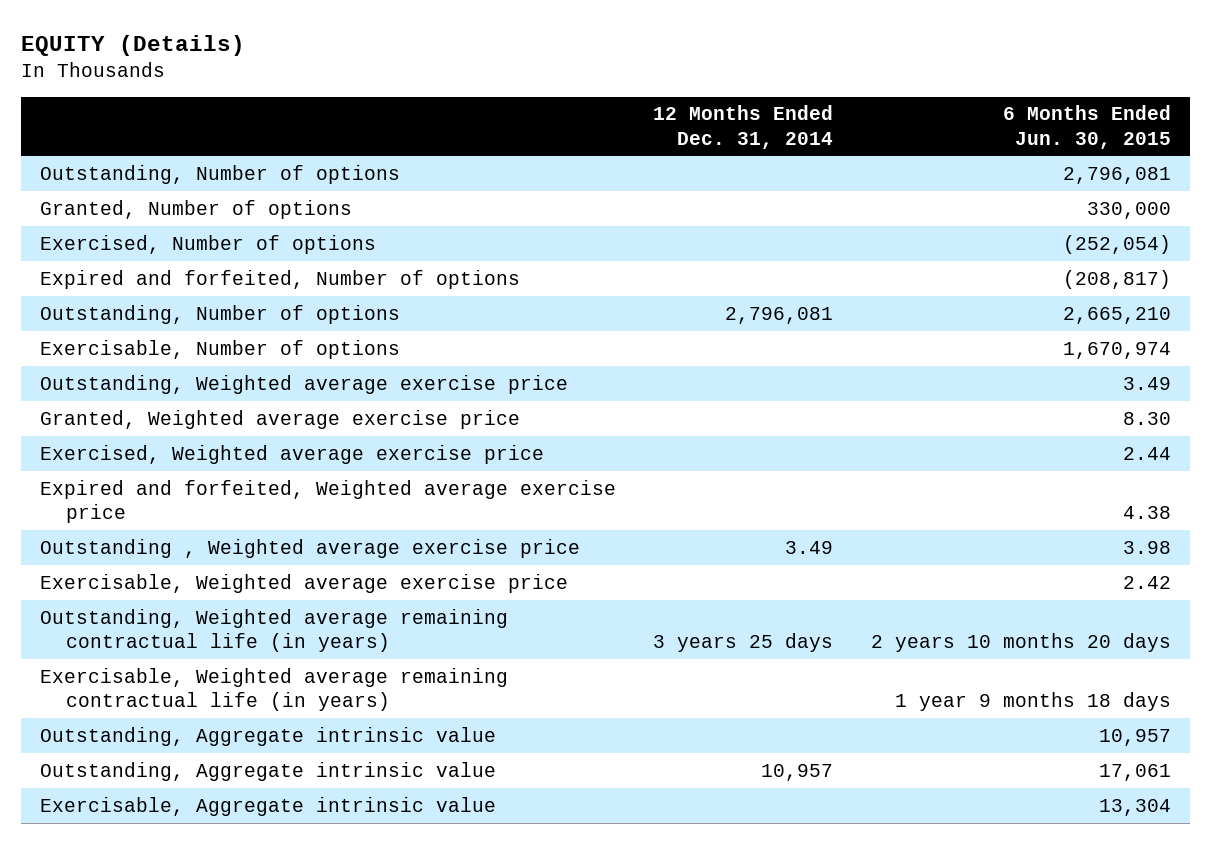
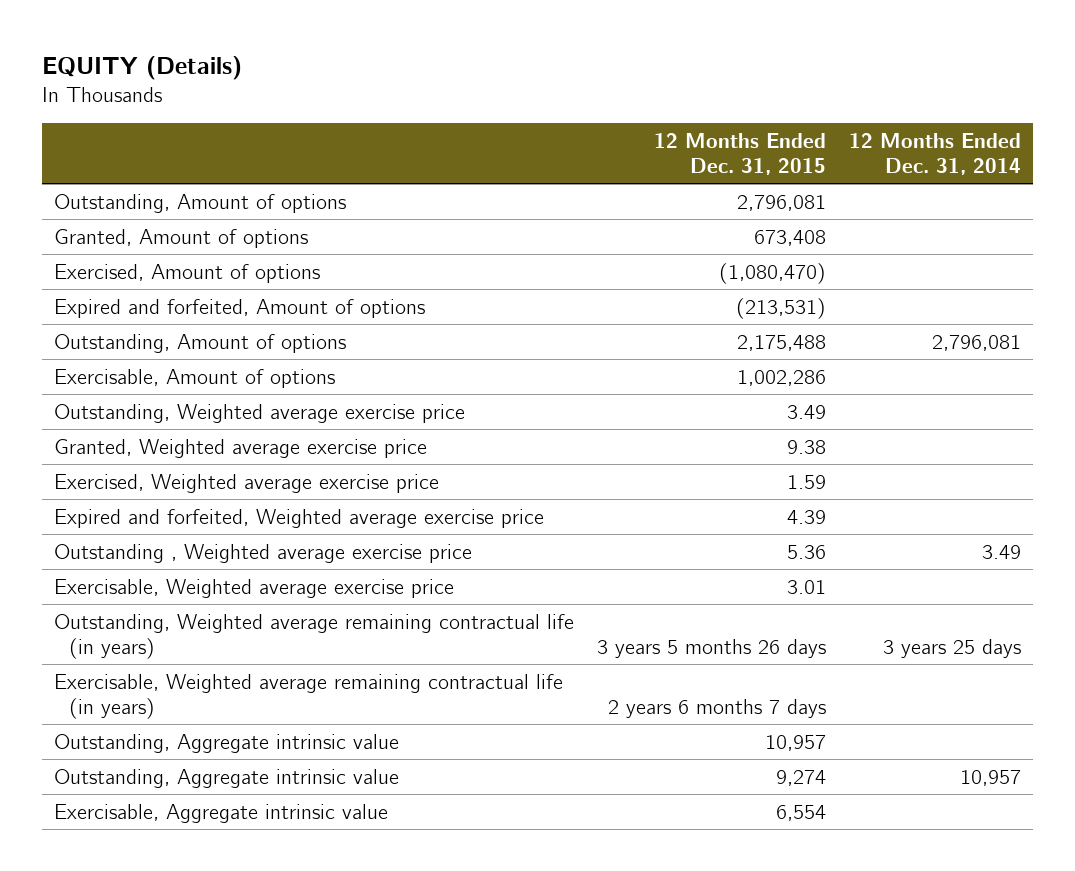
[1003,105,1172,149] 6 Months Ended Jun. 30, 2015 -> none
none -> [654,132,827,175] 12 Months Ended Dec. 31, 2015
[39,164,400,184] Outstanding, Number of options -> [53,193,346,213] Outstanding, Amount of options
[39,199,352,219] Granted, Number of options -> [53,228,308,248] Granted, Amount of options
[39,234,376,254] Exercised, Number of options -> [53,263,320,283] Exercised, Amount of options
[39,269,520,289] Expired and forfeited, Number of options -> [53,298,425,318] Expired and forfeited, Amount of options
[39,304,400,324] Outstanding, Number of options -> [53,333,346,353] Outstanding, Amount of options
[39,339,400,359] Exercisable, Number of options -> [53,368,335,388] Exercisable, Amount of options

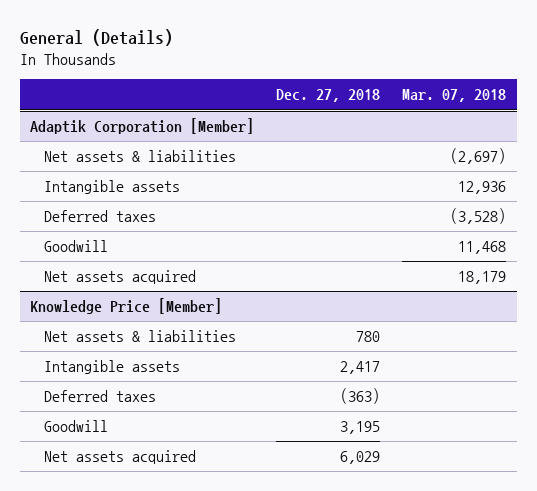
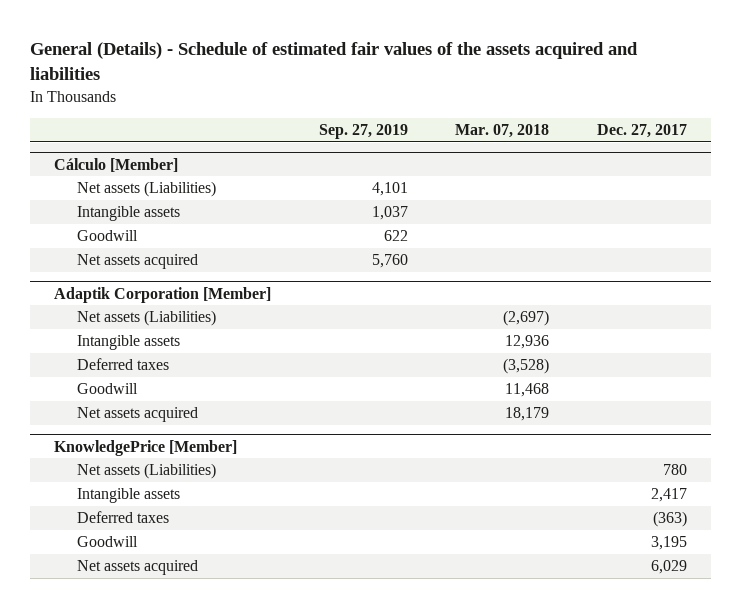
[19,29,173,47] General (Details) -> [29,41,638,80] General (Details) - Schedule of estimated fair values of the assets acquired and liabilities
[276,89,381,103] Dec. 27, 2018 -> none
none -> [318,123,408,139] Sep. 27, 2019
none -> [597,123,688,138] Dec. 27, 2017
none -> [53,157,178,172] Cálculo [Member]
none -> [77,181,217,198] Net assets (Liabilities)
none -> [77,206,181,222] Intangible assets
none -> [77,230,139,242] Goodwill
none -> [77,254,199,270] Net assets acquired
[44,150,237,163] Net assets & liabilities -> [77,310,217,327] Net assets (Liabilities)
[30,298,223,315] Knowledge Price [Member] -> [53,439,237,456] KnowledgePrice [Member]
[44,330,237,343] Net assets & liabilities -> [77,463,217,480] Net assets (Liabilities)

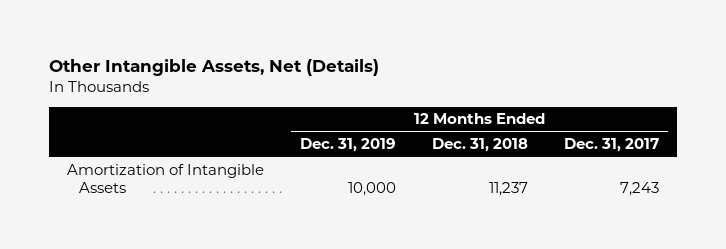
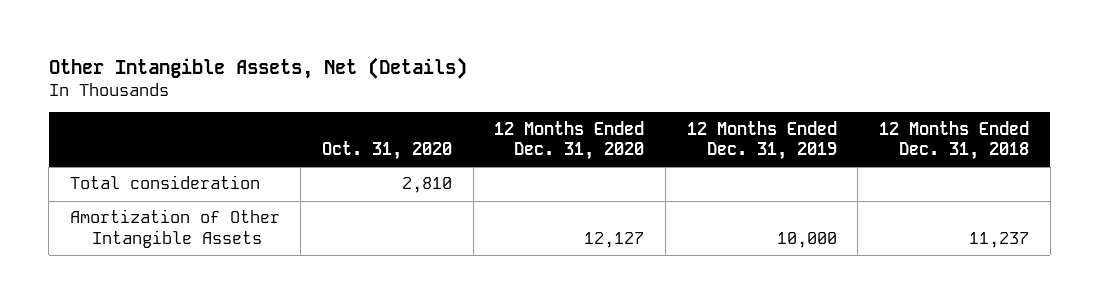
[564,137,660,152] Dec. 31, 2017 -> none
none -> [322,141,453,161] Oct. 31, 2020
none -> [494,120,645,161] 12 Months Ended Dec. 31, 2020
none -> [69,175,260,190] Total consideration
[66,163,264,193] Amortization of Intangible Assets -> [69,209,280,249] Amortization of Other Intangible Assets

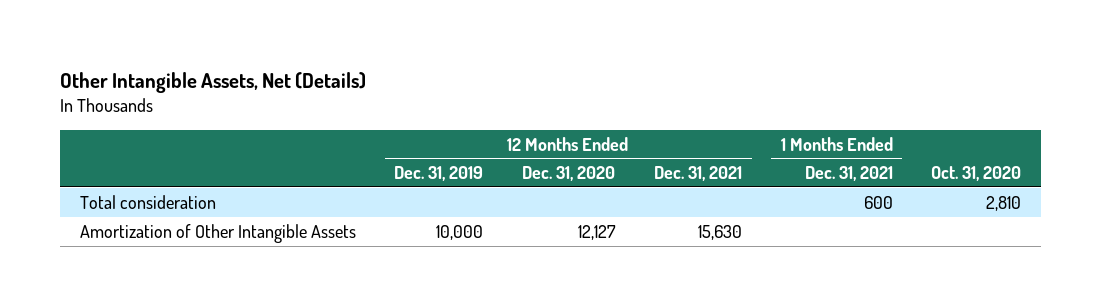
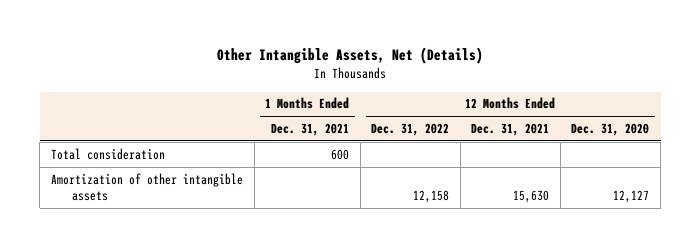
[394,166,484,182] Dec. 31, 2019 -> none
[931,166,1022,182] Oct. 31, 2020 -> none
none -> [371,123,450,137] Dec. 31, 2022
[79,223,356,243] Amortization of Other Intangible Assets -> [50,172,243,202] Amortization of other intangible assets

